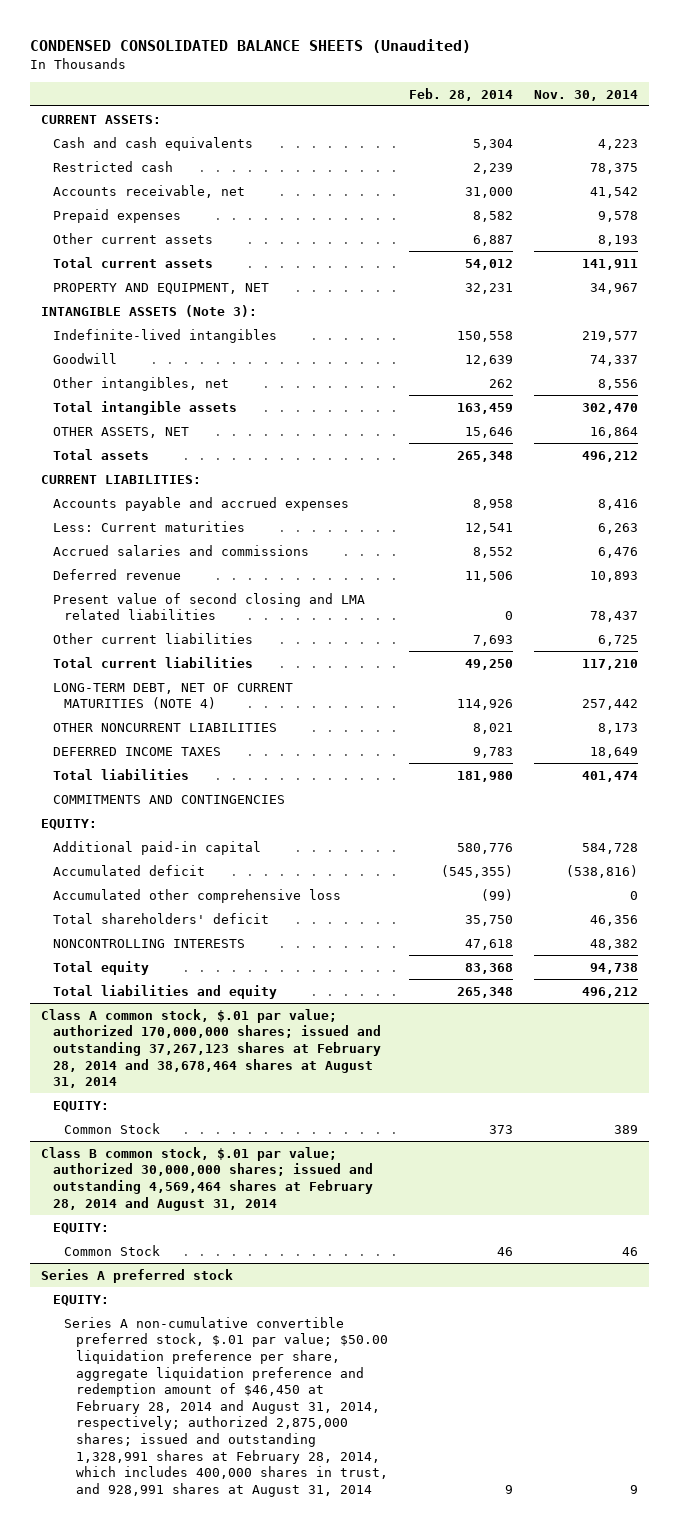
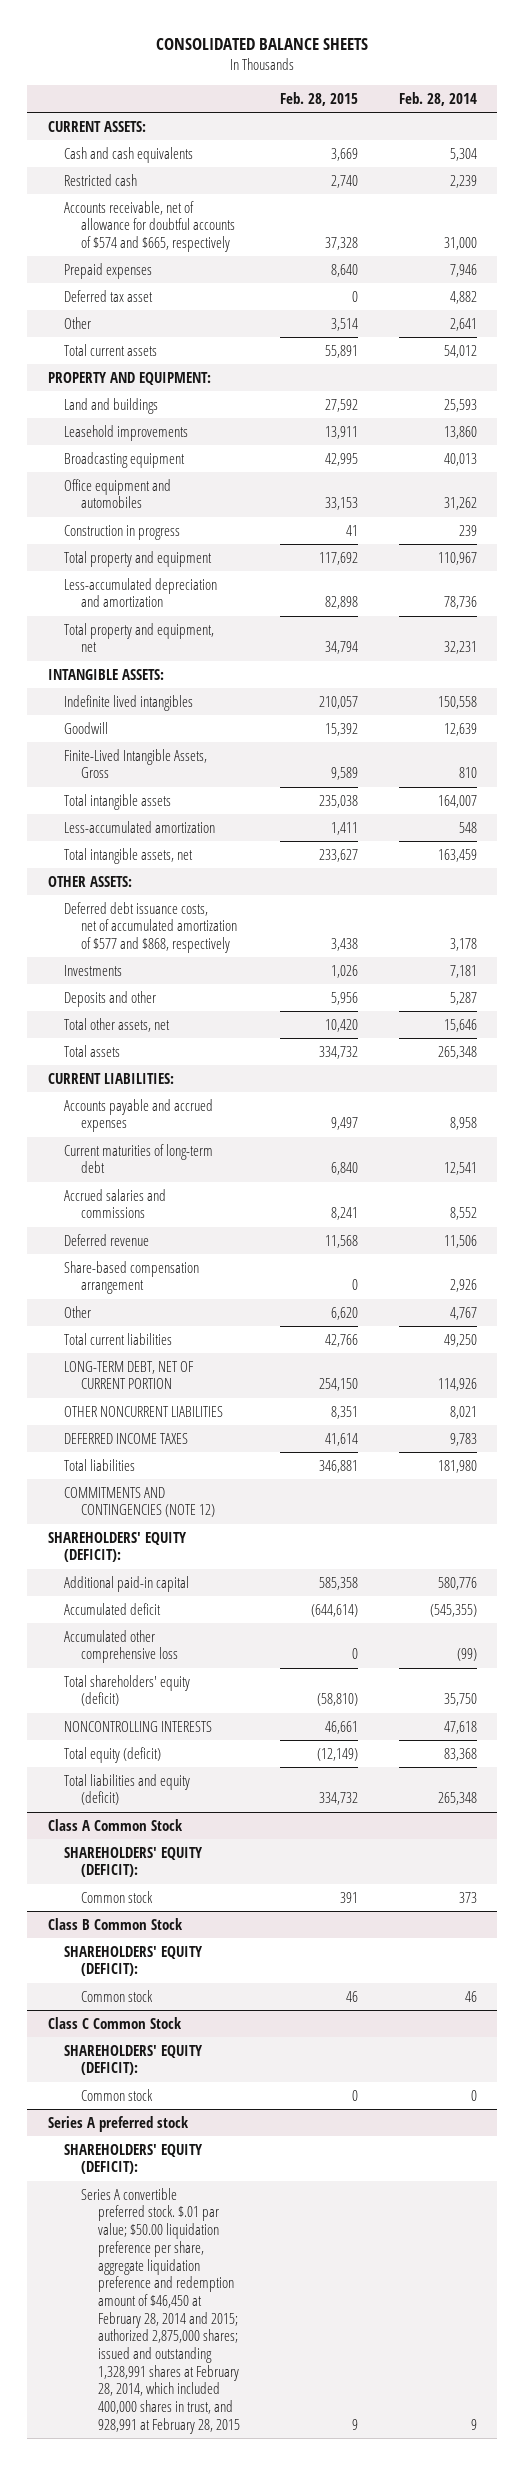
[30,38,472,53] CONDENSED CONSOLIDATED BALANCE SHEETS (Unaudited) -> [156,38,369,51] CONSOLIDATED BALANCE SHEETS
[534,89,639,101] Nov. 30, 2014 -> none
none -> [280,91,359,106] Feb. 28, 2015
[52,184,245,198] Accounts receivable, net -> [64,200,235,253] Accounts receivable, net of allowance for doubtful accounts of $574 and $665, respectively
[473,210,514,222] 8,582 -> [449,263,477,277] 7,946
none -> [64,289,154,302] Deferred tax asset
[52,232,213,244] Other current assets -> [64,316,92,329] Other
[473,234,514,246] 6,887 -> [449,317,477,331] 2,641
none -> [47,371,211,385] PROPERTY AND EQUIPMENT:
none -> [64,397,159,414] Land and buildings
none -> [64,424,189,441] Leasehold improvements
none -> [64,451,186,468] Broadcasting equipment
none -> [64,478,172,509] Office equipment and automobiles
none -> [64,524,181,540] Construction in progress
none -> [64,550,213,567] Total property and equipment
none -> [64,577,218,608] Less-accumulated depreciation and amortization
[52,282,269,294] PROPERTY AND EQUIPMENT, NET -> [64,622,215,653] Total property and equipment, net
[40,304,257,317] INTANGIBLE ASSETS (Note 3): -> [47,668,164,680] INTANGIBLE ASSETS:
[52,328,277,343] Indefinite-lived intangibles -> [64,694,194,711] Indefinite lived intangibles
[52,376,229,391] Other intangibles, net -> none
none -> [64,748,208,779] Finite-Lived Intangible Assets, Gross
[457,402,514,414] 163,459 -> [437,794,477,808] 164,007
none -> [64,820,216,833] Less-accumulated amortization
none -> [64,847,194,864] Total intangible assets, net
none -> [47,875,132,887] OTHER ASSETS:
none -> [64,901,237,954] Deferred debt issuance costs, net of accumulated amortization of $577 and $868, respectively
none -> [64,964,123,976] Investments
[52,426,189,438] OTHER ASSETS, NET -> [64,990,157,1007] Deposits and other
[465,426,514,438] 15,646 -> [449,991,477,1005] 5,287
none -> [64,1017,171,1032] Total other assets, net
[52,520,245,532] Less: Current maturities -> [64,1143,214,1174] Current maturities of long-term debt
[52,592,365,621] Present value of second closing and LMA related liabilities -> none
none -> [64,1260,200,1295] Share-based compensation arrangement
[52,632,253,644] Other current liabilities -> [64,1305,92,1318] Other
[473,634,514,646] 7,693 -> [449,1306,477,1320] 4,767
[52,682,293,710] LONG-TERM DEBT, NET OF CURRENT MATURITIES (NOTE 4) -> [64,1360,195,1390] LONG-TERM DEBT, NET OF CURRENT PORTION
[52,794,285,804] COMMITMENTS AND CONTINGENCIES -> [64,1486,215,1518] COMMITMENTS AND CONTINGENCIES (NOTE 12)
[40,818,97,830] EQUITY: -> [47,1531,187,1563] SHAREHOLDERS' EQUITY (DEFICIT):
[52,912,269,924] Total shareholders' deficit -> [64,1674,191,1707] Total shareholders' equity (deficit)
[52,960,149,975] Total equity -> [64,1746,162,1763] Total equity (deficit)
[52,984,277,999] Total liabilities and equity -> [64,1773,191,1806] Total liabilities and equity (deficit)
[40,1008,381,1089] Class A common stock, $.01 par value; authorized 170,000,000 shares; issued and outstanding 37,267,123 shares at February 28, 2014 and 38,678,464 shares at August 31, 2014 -> [47,1818,183,1831] Class A Common Stock
[52,1100,109,1112] EQUITY: -> [64,1846,204,1878] SHAREHOLDERS' EQUITY (DEFICIT):
[64,1122,161,1134] Common Stock -> [80,1890,153,1903] Common stock
[40,1146,373,1211] Class B common stock, $.01 par value; authorized 30,000,000 shares; issued and outstanding 4,569,464 shares at February 28, 2014 and August 31, 2014 -> [47,1917,183,1930] Class B Common Stock
[52,1222,109,1234] EQUITY: -> [64,1945,204,1977] SHAREHOLDERS' EQUITY (DEFICIT):
[64,1244,161,1256] Common Stock -> [80,1989,153,2002] Common stock
none -> [47,2016,182,2029] Class C Common Stock
none -> [64,2044,204,2076] SHAREHOLDERS' EQUITY (DEFICIT):
none -> [80,2088,153,2101] Common stock
[52,1294,109,1306] EQUITY: -> [64,2143,204,2175] SHAREHOLDERS' EQUITY (DEFICIT):
[64,1316,388,1497] Series A non-cumulative convertible preferred stock, $.01 par value; $50.00 liquidation preference per share, aggregate liquidation preference and redemption amount of $46,450 at February 28, 2014 and August 31, 2014, respectively; authorized 2,875,000 shares; issued and outstanding 1,328,991 shares at February 28, 2014, which includes 400,000 shares in trust, and 928,991 shares at August 31, 2014 -> [80,2187,240,2434] Series A convertible preferred stock. $.01 par value; $50.00 liquidation preference per share, aggregate liquidation preference and redemption amount of $46,450 at February 28, 2014 and 2015; authorized 2,875,000 shares; issued and outstanding 1,328,991 shares at February 28, 2014, which included 400,000 shares in trust, and 928,991 at February 28, 2015

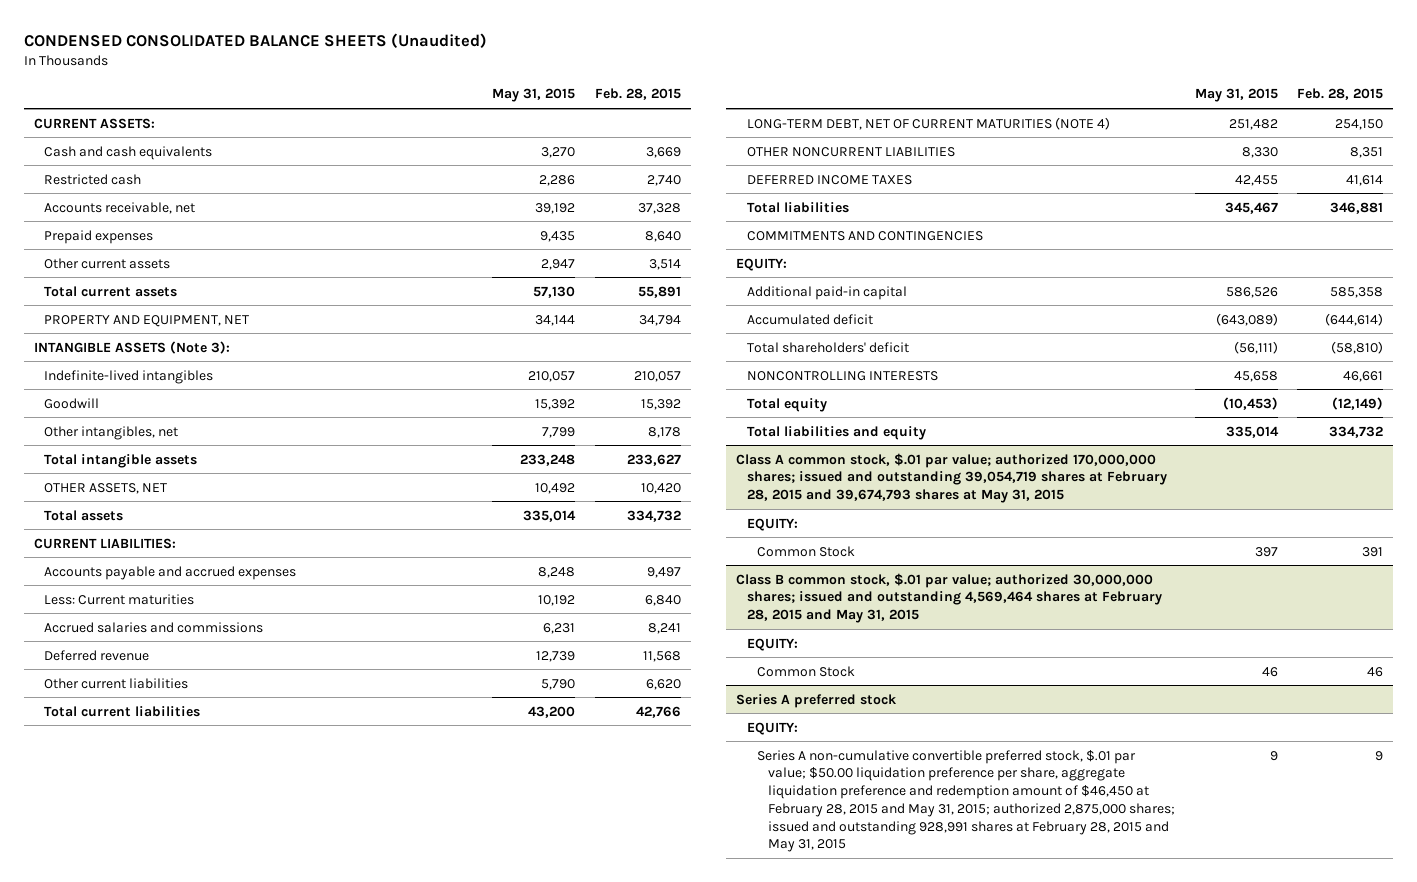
[156,38,369,51] CONSOLIDATED BALANCE SHEETS -> [24,33,488,49] CONDENSED CONSOLIDATED BALANCE SHEETS (Unaudited)
[398,91,477,106] Feb. 28, 2014 -> none
none -> [492,88,576,103] May 31, 2015
[64,200,235,253] Accounts receivable, net of allowance for doubtful accounts of $574 and $665, respectively -> [44,201,196,214] Accounts receivable, net
[64,289,154,302] Deferred tax asset -> none
[64,316,92,329] Other -> [44,257,171,269] Other current assets
[47,371,211,385] PROPERTY AND EQUIPMENT: -> none
[64,397,159,414] Land and buildings -> none
[64,424,189,441] Leasehold improvements -> none
[64,451,186,468] Broadcasting equipment -> none
[64,478,172,509] Office equipment and automobiles -> none
[64,524,181,540] Construction in progress -> none
[64,550,213,567] Total property and equipment -> none
[64,577,218,608] Less-accumulated depreciation and amortization -> none
[64,622,215,653] Total property and equipment, net -> [44,314,250,327] PROPERTY AND EQUIPMENT, NET
[47,668,164,680] INTANGIBLE ASSETS: -> [33,340,230,354] INTANGIBLE ASSETS (Note 3):
[64,694,194,711] Indefinite lived intangibles -> [44,369,214,384] Indefinite-lived intangibles
[64,748,208,779] Finite-Lived Intangible Assets, Gross -> none
[64,820,216,833] Less-accumulated amortization -> none
[64,847,194,864] Total intangible assets, net -> none
[47,875,132,887] OTHER ASSETS: -> none
[64,901,237,954] Deferred debt issuance costs, net of accumulated amortization of $577 and $868, respectively -> none
[64,964,123,976] Investments -> none
[64,1017,171,1032] Total other assets, net -> none
none -> [44,425,179,440] Other intangibles, net
[319,794,359,808] 235,038 -> [626,453,681,466] 233,627
[64,990,157,1007] Deposits and other -> [44,482,168,494] OTHER ASSETS, NET
[331,991,359,1005] 5,956 -> [640,482,681,494] 10,420
[64,1143,214,1174] Current maturities of long-term debt -> [44,593,195,605] Less: Current maturities
[64,1260,200,1295] Share-based compensation arrangement -> none
[64,1305,92,1318] Other -> [44,677,189,689] Other current liabilities
[64,1360,195,1390] LONG-TERM DEBT, NET OF CURRENT PORTION -> [746,116,1110,130] LONG-TERM DEBT, NET OF CURRENT MATURITIES (NOTE 4)
[64,1486,215,1518] COMMITMENTS AND CONTINGENCIES (NOTE 12) -> [746,230,983,241] COMMITMENTS AND CONTINGENCIES
[47,1531,187,1563] SHAREHOLDERS' EQUITY (DEFICIT): -> [735,257,787,271] EQUITY:
[64,1629,178,1664] Accumulated other comprehensive loss -> none
[64,1674,191,1707] Total shareholders' equity (deficit) -> [746,341,909,353] Total shareholders' deficit
[47,2016,182,2029] Class C Common Stock -> none
[64,2044,204,2076] SHAREHOLDERS' EQUITY (DEFICIT): -> none
[80,2088,153,2101] Common stock -> none
[64,1746,162,1763] Total equity (deficit) -> [746,397,827,412] Total equity
[64,1773,191,1806] Total liabilities and equity (deficit) -> [746,425,926,440] Total liabilities and equity
[47,1818,183,1831] Class A Common Stock -> [735,452,1167,504] Class A common stock, $.01 par value; authorized 170,000,000 shares; issued and outstanding 39,054,719 shares at February 28, 2015 and 39,674,793 shares at May 31, 2015
[64,1846,204,1878] SHAREHOLDERS' EQUITY (DEFICIT): -> [746,517,798,531] EQUITY:
[80,1890,153,1903] Common stock -> [757,545,856,557] Common Stock
[47,1917,183,1930] Class B Common Stock -> [735,572,1162,624] Class B common stock, $.01 par value; authorized 30,000,000 shares; issued and outstanding 4,569,464 shares at February 28, 2015 and May 31, 2015
[64,1945,204,1977] SHAREHOLDERS' EQUITY (DEFICIT): -> [746,637,798,651] EQUITY:
[80,1989,153,2002] Common stock -> [757,665,856,677] Common Stock
[64,2143,204,2175] SHAREHOLDERS' EQUITY (DEFICIT): -> [746,721,798,735] EQUITY:
[80,2187,240,2434] Series A convertible preferred stock. $.01 par value; $50.00 liquidation preference per share, aggregate liquidation preference and redemption amount of $46,450 at February 28, 2014 and 2015; authorized 2,875,000 shares; issued and outstanding 1,328,991 shares at February 28, 2014, which included 400,000 shares in trust, and 928,991 at February 28, 2015 -> [757,749,1176,853] Series A non-cumulative convertible preferred stock, $.01 par value; $50.00 liquidation preference per share, aggregate liquidation preference and redemption amount of $46,450 at February 28, 2015 and May 31, 2015; authorized 2,875,000 shares; issued and outstanding 928,991 shares at February 28, 2015 and May 31, 2015

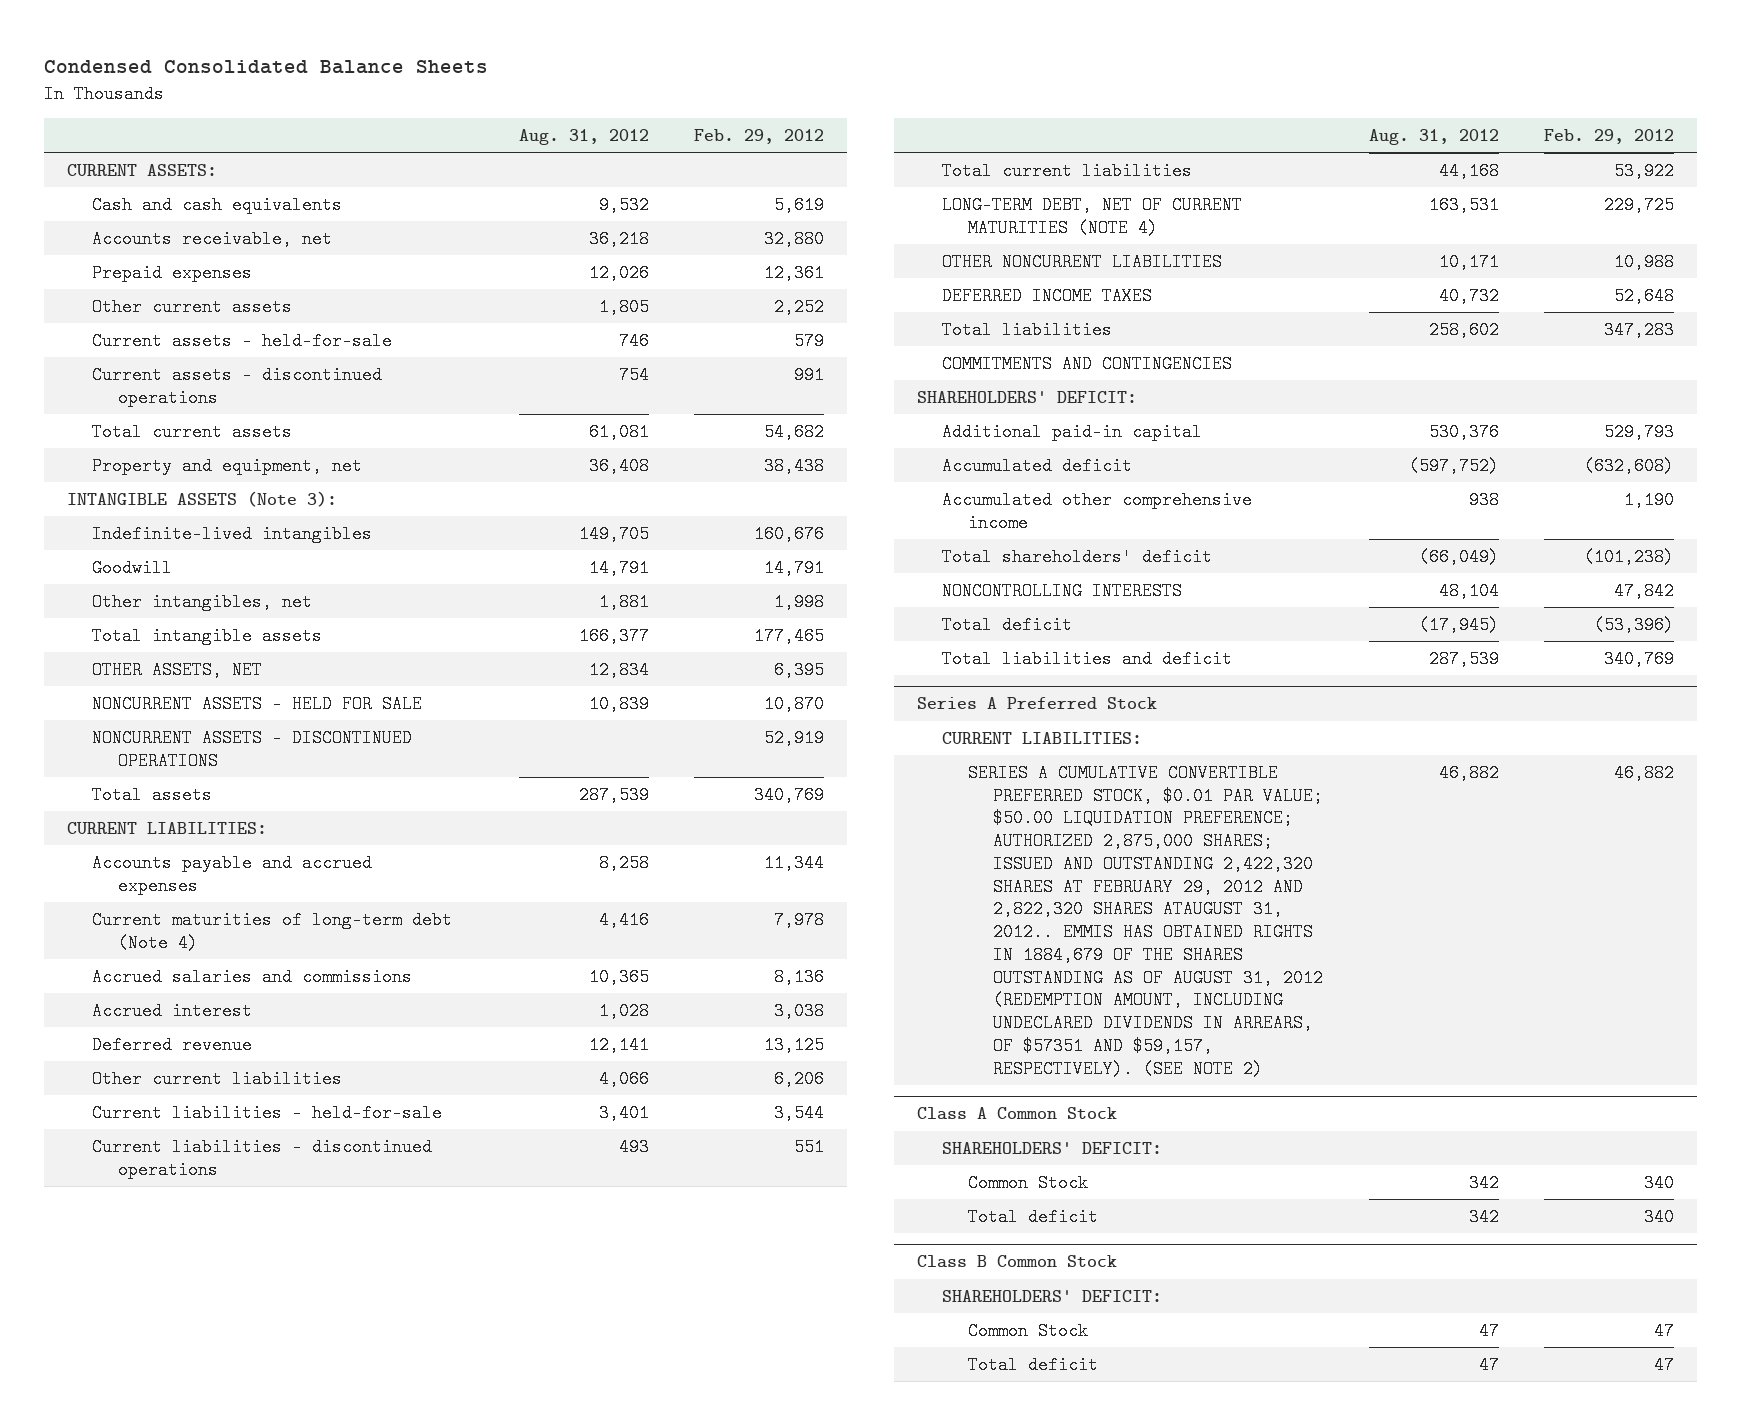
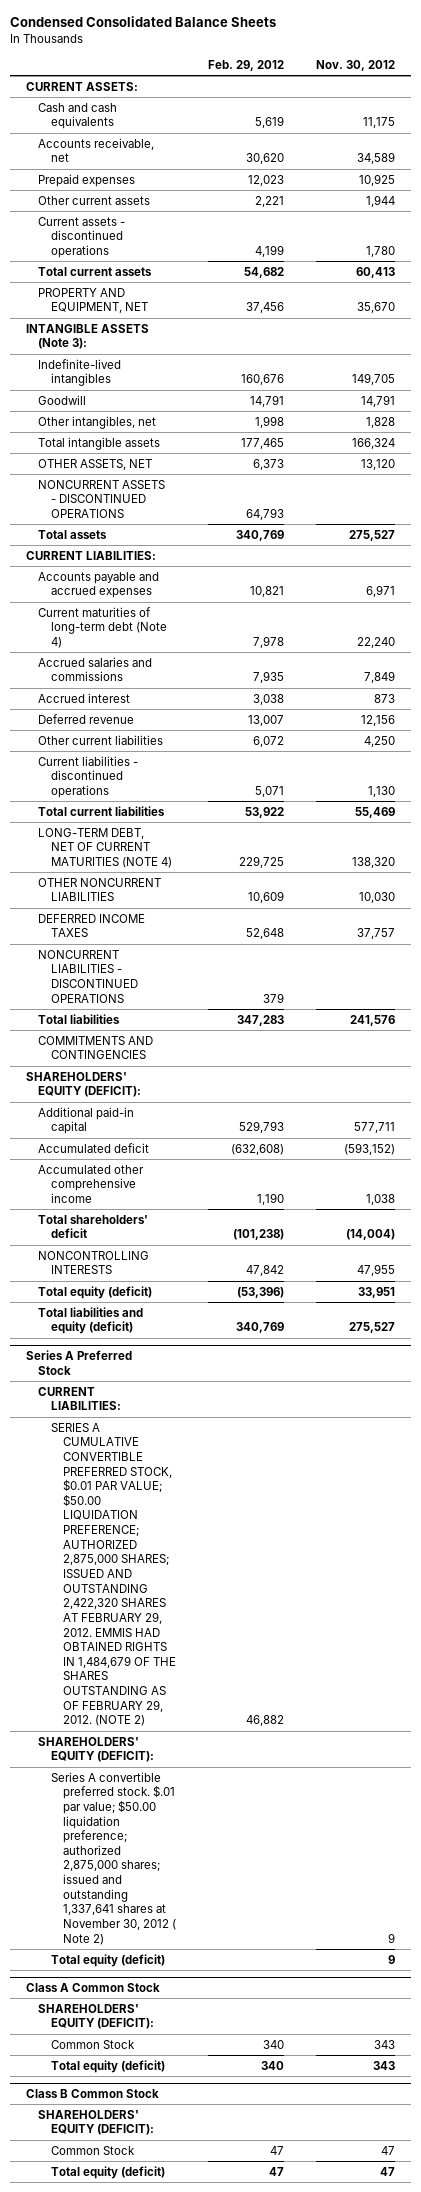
[518,128,649,145] Aug. 31, 2012 -> none
none -> [315,59,395,71] Nov. 30, 2012
[92,331,393,350] Current assets - held-for-sale -> none
[763,229,824,248] 32,880 -> [246,153,285,165] 30,620
[763,263,824,282] 12,361 -> [248,174,285,186] 12,023
[773,297,824,316] 2,252 -> [255,195,285,207] 2,221
[793,365,824,384] 991 -> [255,244,285,257] 4,199
[92,456,363,475] Property and equipment, net -> [38,287,148,314] PROPERTY AND EQUIPMENT, NET
[763,456,824,475] 38,438 -> [246,302,285,314] 37,456
[92,694,423,713] NONCURRENT ASSETS - HELD FOR SALE -> none
[773,660,824,679] 6,395 -> [253,458,285,470] 6,373
[763,728,824,747] 52,919 -> [246,507,285,520] 64,793
[763,853,824,872] 11,344 -> [250,586,285,598] 10,821
[773,967,824,986] 8,136 -> [253,671,285,684] 7,935
[92,1103,443,1122] Current liabilities - held-for-sale -> none
[763,1035,824,1054] 13,125 -> [248,714,285,726] 13,007
[773,1069,824,1088] 6,206 -> [253,735,285,747] 6,072
[793,1137,824,1156] 551 -> [255,785,285,797] 5,071
[1613,252,1674,271] 10,988 -> [248,891,285,904] 10,609
none -> [38,949,138,1003] NONCURRENT LIABILITIES - DISCONTINUED OPERATIONS
[916,390,1137,403] SHAREHOLDERS' DEFICIT: -> [25,1071,142,1098] SHAREHOLDERS' EQUITY (DEFICIT):
[942,615,1073,634] Total deficit -> [38,1285,153,1299] Total equity (deficit)
[942,649,1233,668] Total liabilities and deficit -> [38,1306,144,1335] Total liabilities and equity (deficit)
[967,763,1324,1078] SERIES A CUMULATIVE CONVERTIBLE PREFERRED STOCK, $0.01 PAR VALUE; $50.00 LIQUIDATION PREFERENCE; AUTHORIZED 2,875,000 SHARES; ISSUED AND OUTSTANDING 2,422,320 SHARES AT FEBRUARY 29, 2012 AND 2,822,320 SHARES ATAUGUST 31, 2012.. EMMIS HAS OBTAINED RIGHTS IN 1884,679 OF THE SHARES OUTSTANDING AS OF AUGUST 31, 2012 (REDEMPTION AMOUNT, INCLUDING UNDECLARED DIVIDENDS IN ARREARS, OF $57351 AND $59,157, RESPECTIVELY). (SEE NOTE 2) -> [50,1422,177,1727] SERIES A CUMULATIVE CONVERTIBLE PREFERRED STOCK, $0.01 PAR VALUE; $50.00 LIQUIDATION PREFERENCE; AUTHORIZED 2,875,000 SHARES; ISSUED AND OUTSTANDING 2,422,320 SHARES AT FEBRUARY 29, 2012. EMMIS HAD OBTAINED RIGHTS IN 1,484,679 OF THE SHARES OUTSTANDING AS OF FEBRUARY 29, 2012. (NOTE 2)
none -> [38,1736,154,1763] SHAREHOLDERS' EQUITY (DEFICIT):
none -> [50,1771,177,1945] Series A convertible preferred stock. $.01 par value; $50.00 liquidation preference; authorized 2,875,000 shares; issued and outstanding 1,337,641 shares at November 30, 2012 ( Note 2)
none -> [50,1953,165,1967] Total equity (deficit)
[942,1141,1163,1154] SHAREHOLDERS' DEFICIT: -> [38,2003,154,2030] SHAREHOLDERS' EQUITY (DEFICIT):
[967,1207,1098,1226] Total deficit -> [50,2059,165,2073] Total equity (deficit)
[942,1289,1163,1302] SHAREHOLDERS' DEFICIT: -> [38,2109,154,2136] SHAREHOLDERS' EQUITY (DEFICIT):
[967,1355,1098,1374] Total deficit -> [50,2165,165,2179] Total equity (deficit)

